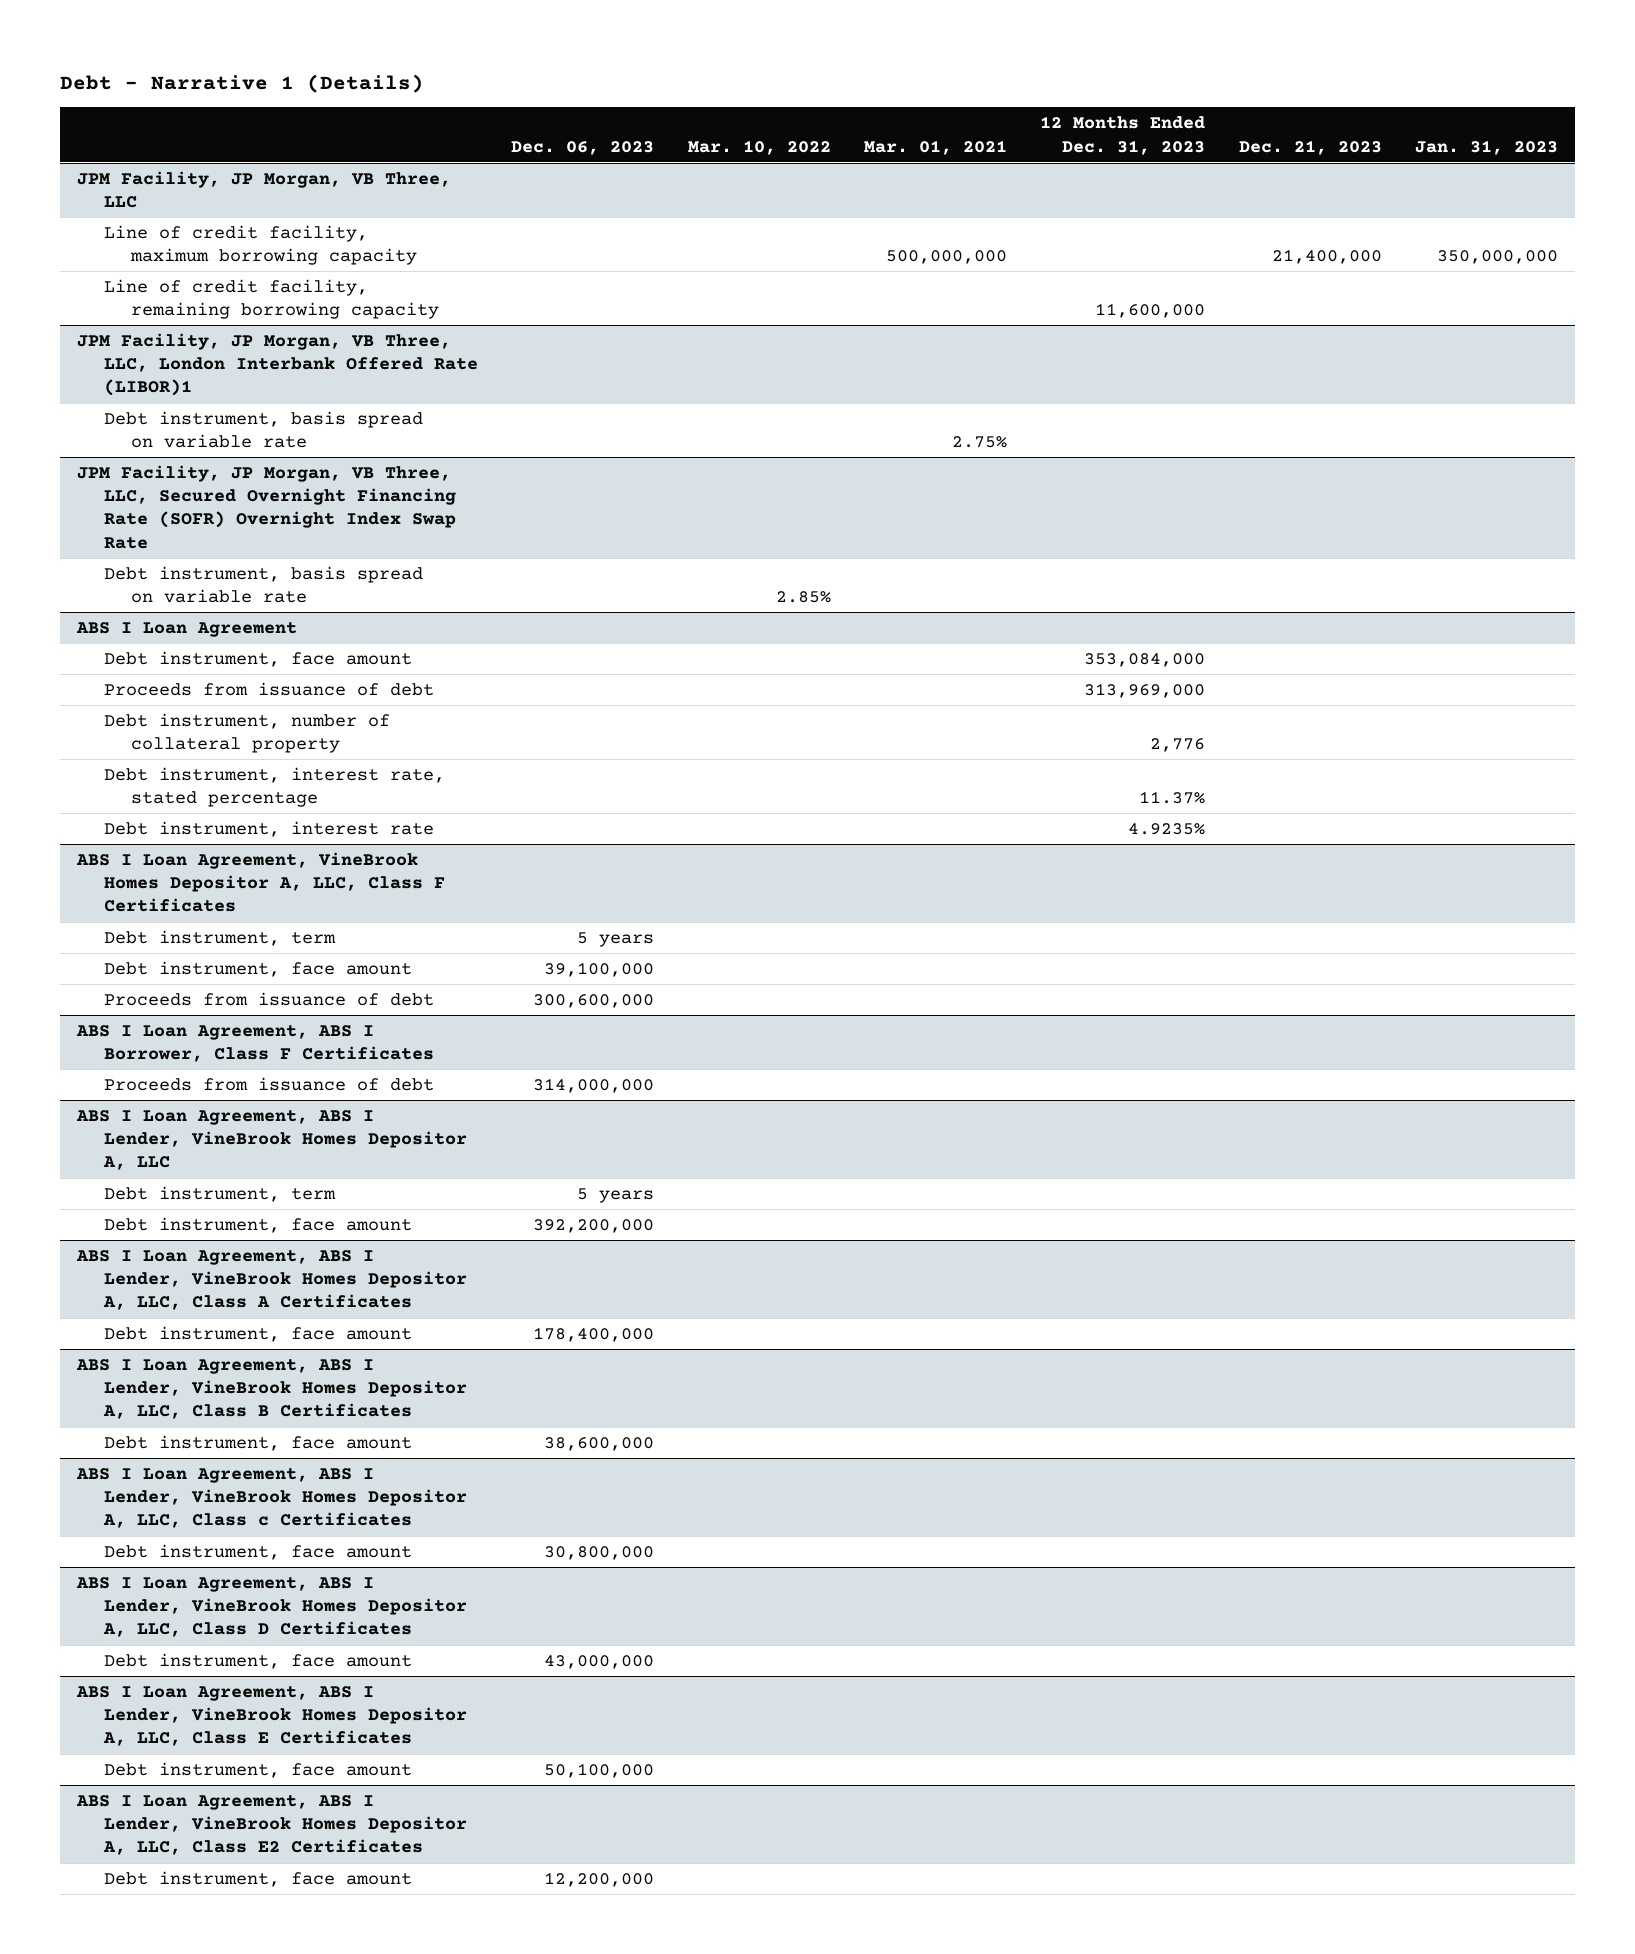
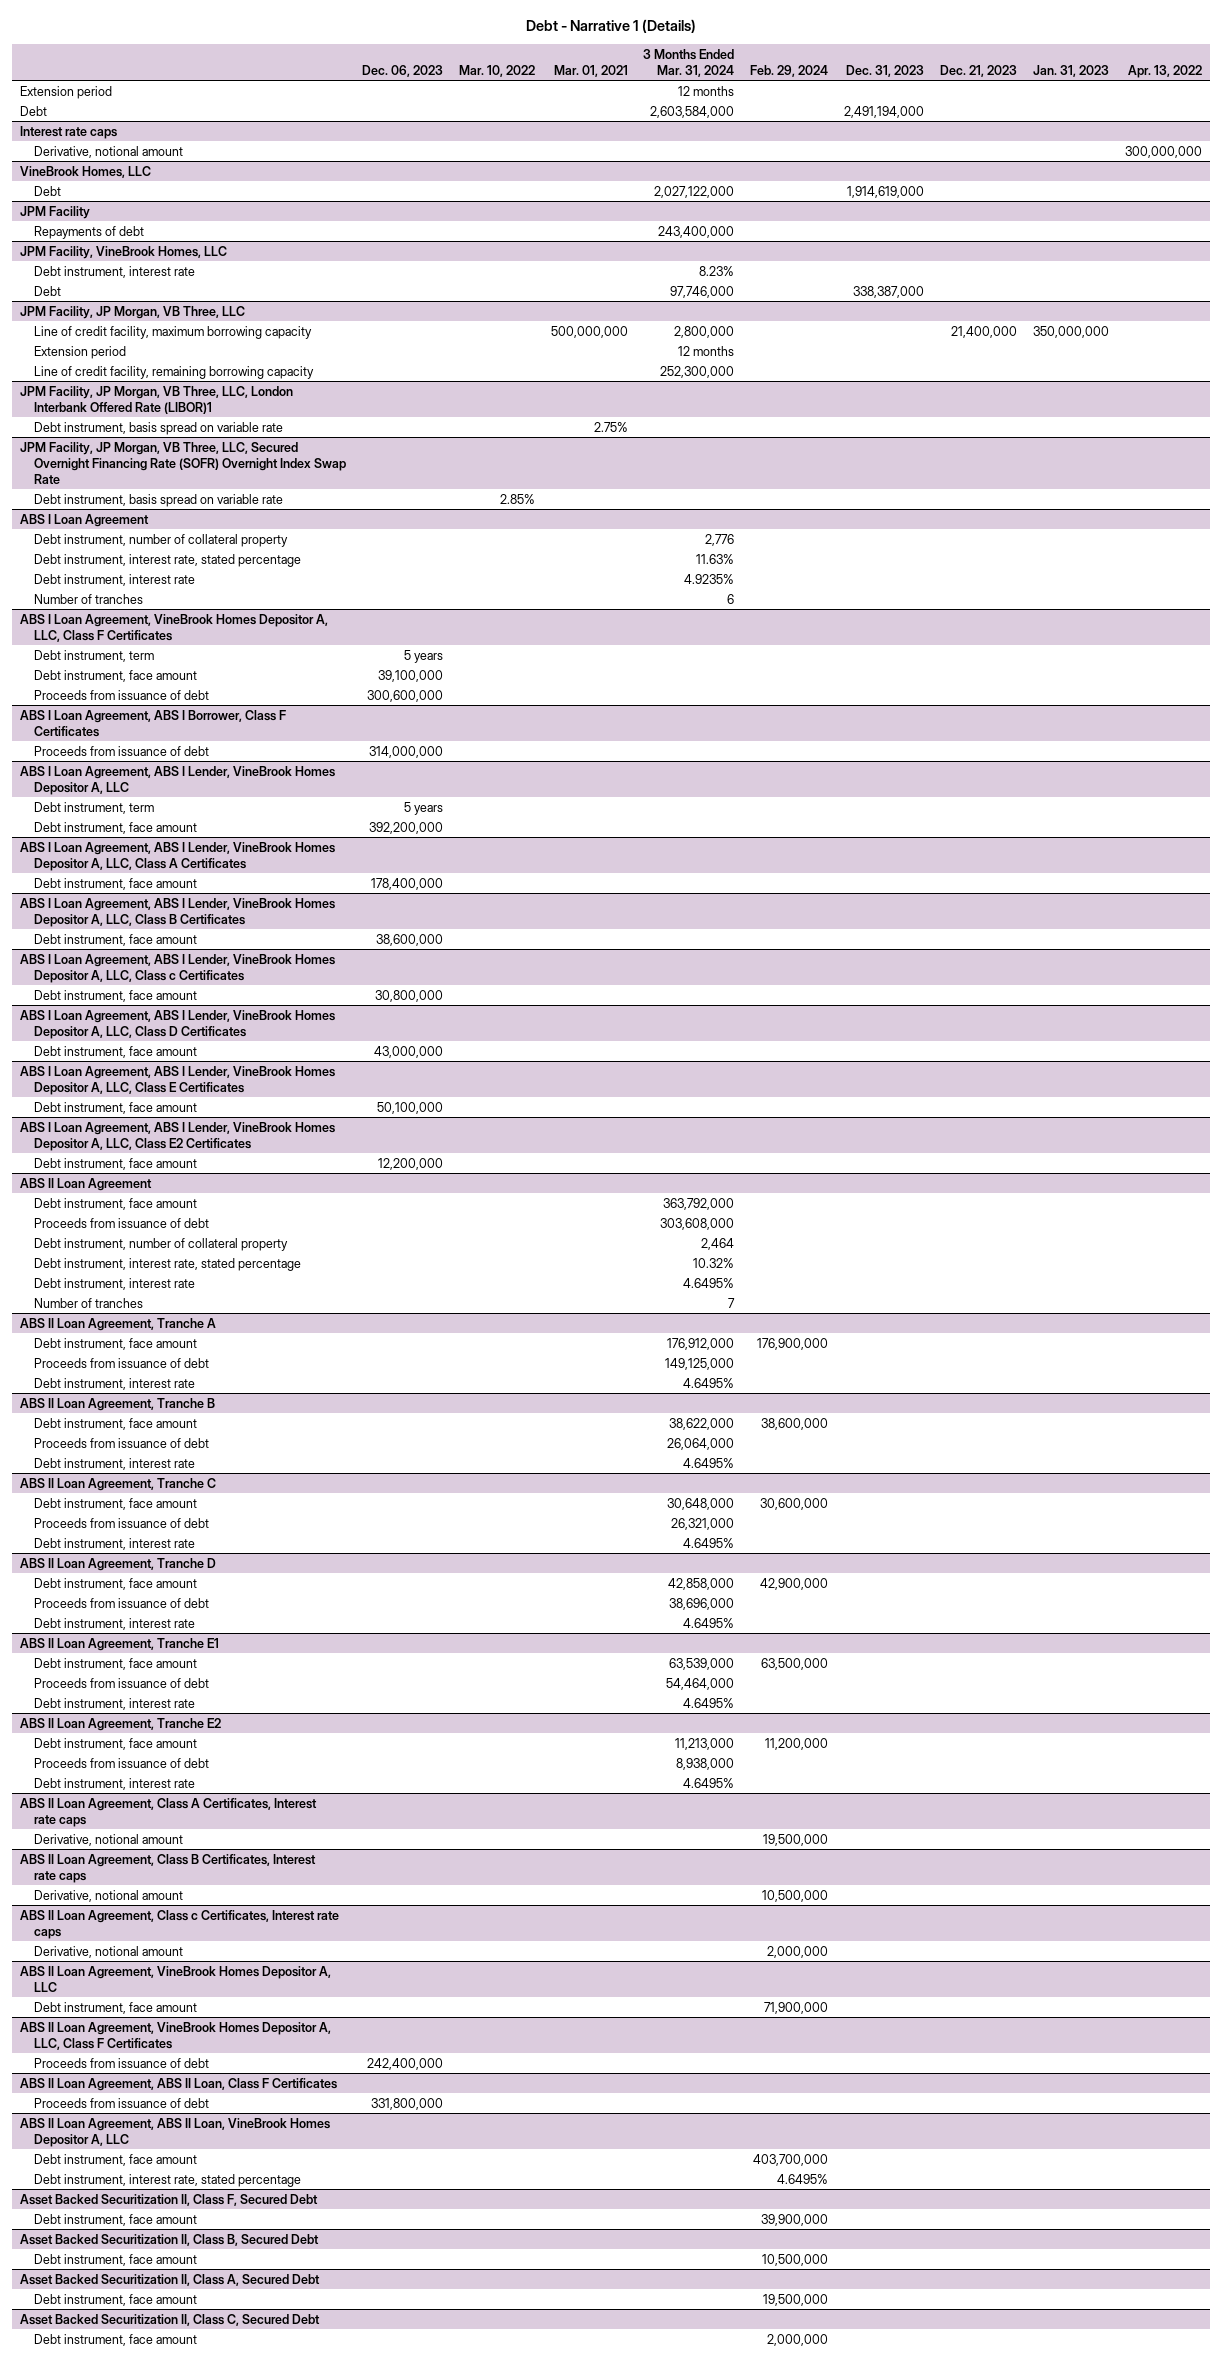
[1040,116,1206,155] 12 Months Ended Dec. 31, 2023 -> none
none -> [643,48,735,77] 3 Months Ended Mar. 31, 2024
none -> [750,64,829,77] Feb. 29, 2024
none -> [846,64,925,77] Dec. 31, 2023
none -> [1127,64,1202,78] Apr. 13, 2022
none -> [19,85,112,99] Extension period
none -> [19,105,47,116] Debt
none -> [19,125,117,139] Interest rate caps
none -> [33,145,183,158] Derivative, notional amount
none -> [19,165,151,178] VineBrook Homes, LLC
none -> [33,185,61,196] Debt
none -> [19,205,90,219] JPM Facility
none -> [33,225,144,239] Repayments of debt
none -> [19,245,227,259] JPM Facility, VineBrook Homes, LLC
none -> [33,265,195,278] Debt instrument, interest rate
none -> [33,285,61,296] Debt
none -> [33,345,126,359] Extension period
[103,650,412,667] Debt instrument, face amount -> none
[103,681,434,696] Proceeds from issuance of debt -> none
none -> [33,593,143,604] Number of tranches
none -> [19,1177,152,1191] ABS II Loan Agreement
none -> [33,1197,197,1210] Debt instrument, face amount
none -> [33,1217,209,1228] Proceeds from issuance of debt
none -> [33,1237,288,1251] Debt instrument, number of collateral property
none -> [33,1257,301,1271] Debt instrument, interest rate, stated percentage
none -> [33,1277,195,1290] Debt instrument, interest rate
none -> [33,1297,143,1308] Number of tranches
none -> [19,1317,216,1331] ABS II Loan Agreement, Tranche A
none -> [33,1337,197,1350] Debt instrument, face amount
none -> [33,1357,209,1368] Proceeds from issuance of debt
none -> [33,1377,195,1390] Debt instrument, interest rate
none -> [19,1397,215,1411] ABS II Loan Agreement, Tranche B
none -> [33,1417,197,1430] Debt instrument, face amount
none -> [33,1437,209,1448] Proceeds from issuance of debt
none -> [33,1457,195,1470] Debt instrument, interest rate
none -> [19,1477,216,1491] ABS II Loan Agreement, Tranche C
none -> [33,1497,197,1510] Debt instrument, face amount
none -> [33,1517,209,1528] Proceeds from issuance of debt
none -> [33,1537,195,1550] Debt instrument, interest rate
none -> [19,1557,216,1571] ABS II Loan Agreement, Tranche D
none -> [33,1577,197,1590] Debt instrument, face amount
none -> [33,1597,209,1608] Proceeds from issuance of debt
none -> [33,1617,195,1630] Debt instrument, interest rate
none -> [19,1637,219,1651] ABS II Loan Agreement, Tranche E1
none -> [33,1657,197,1670] Debt instrument, face amount
none -> [33,1677,209,1688] Proceeds from issuance of debt
none -> [33,1697,195,1710] Debt instrument, interest rate
none -> [19,1717,221,1731] ABS II Loan Agreement, Tranche E2
none -> [33,1737,197,1750] Debt instrument, face amount
none -> [33,1757,209,1768] Proceeds from issuance of debt
none -> [33,1777,195,1790] Debt instrument, interest rate
none -> [19,1797,317,1827] ABS II Loan Agreement, Class A Certificates, Interest rate caps
none -> [33,1833,183,1846] Derivative, notional amount
none -> [19,1853,316,1883] ABS II Loan Agreement, Class B Certificates, Interest rate caps
none -> [33,1889,183,1902] Derivative, notional amount
none -> [19,1909,339,1939] ABS II Loan Agreement, Class c Certificates, Interest rate caps
none -> [33,1945,183,1958] Derivative, notional amount
none -> [19,1965,331,1992] ABS II Loan Agreement, VineBrook Homes Depositor A, LLC
none -> [33,2001,197,2014] Debt instrument, face amount
none -> [19,2021,331,2050] ABS II Loan Agreement, VineBrook Homes Depositor A, LLC, Class F Certificates
none -> [33,2057,209,2068] Proceeds from issuance of debt
none -> [19,2077,337,2091] ABS II Loan Agreement, ABS II Loan, Class F Certificates
none -> [33,2097,209,2108] Proceeds from issuance of debt
none -> [19,2117,330,2147] ABS II Loan Agreement, ABS II Loan, VineBrook Homes Depositor A, LLC
none -> [33,2153,197,2166] Debt instrument, face amount
none -> [33,2173,301,2187] Debt instrument, interest rate, stated percentage
none -> [19,2193,318,2206] Asset Backed Securitization II, Class F, Secured Debt
none -> [33,2213,197,2226] Debt instrument, face amount
none -> [19,2233,319,2246] Asset Backed Securitization II, Class B, Secured Debt
none -> [33,2253,197,2266] Debt instrument, face amount
none -> [19,2273,320,2286] Asset Backed Securitization II, Class A, Secured Debt
none -> [33,2293,197,2306] Debt instrument, face amount
none -> [19,2313,320,2326] Asset Backed Securitization II, Class C, Secured Debt
none -> [33,2333,197,2346] Debt instrument, face amount

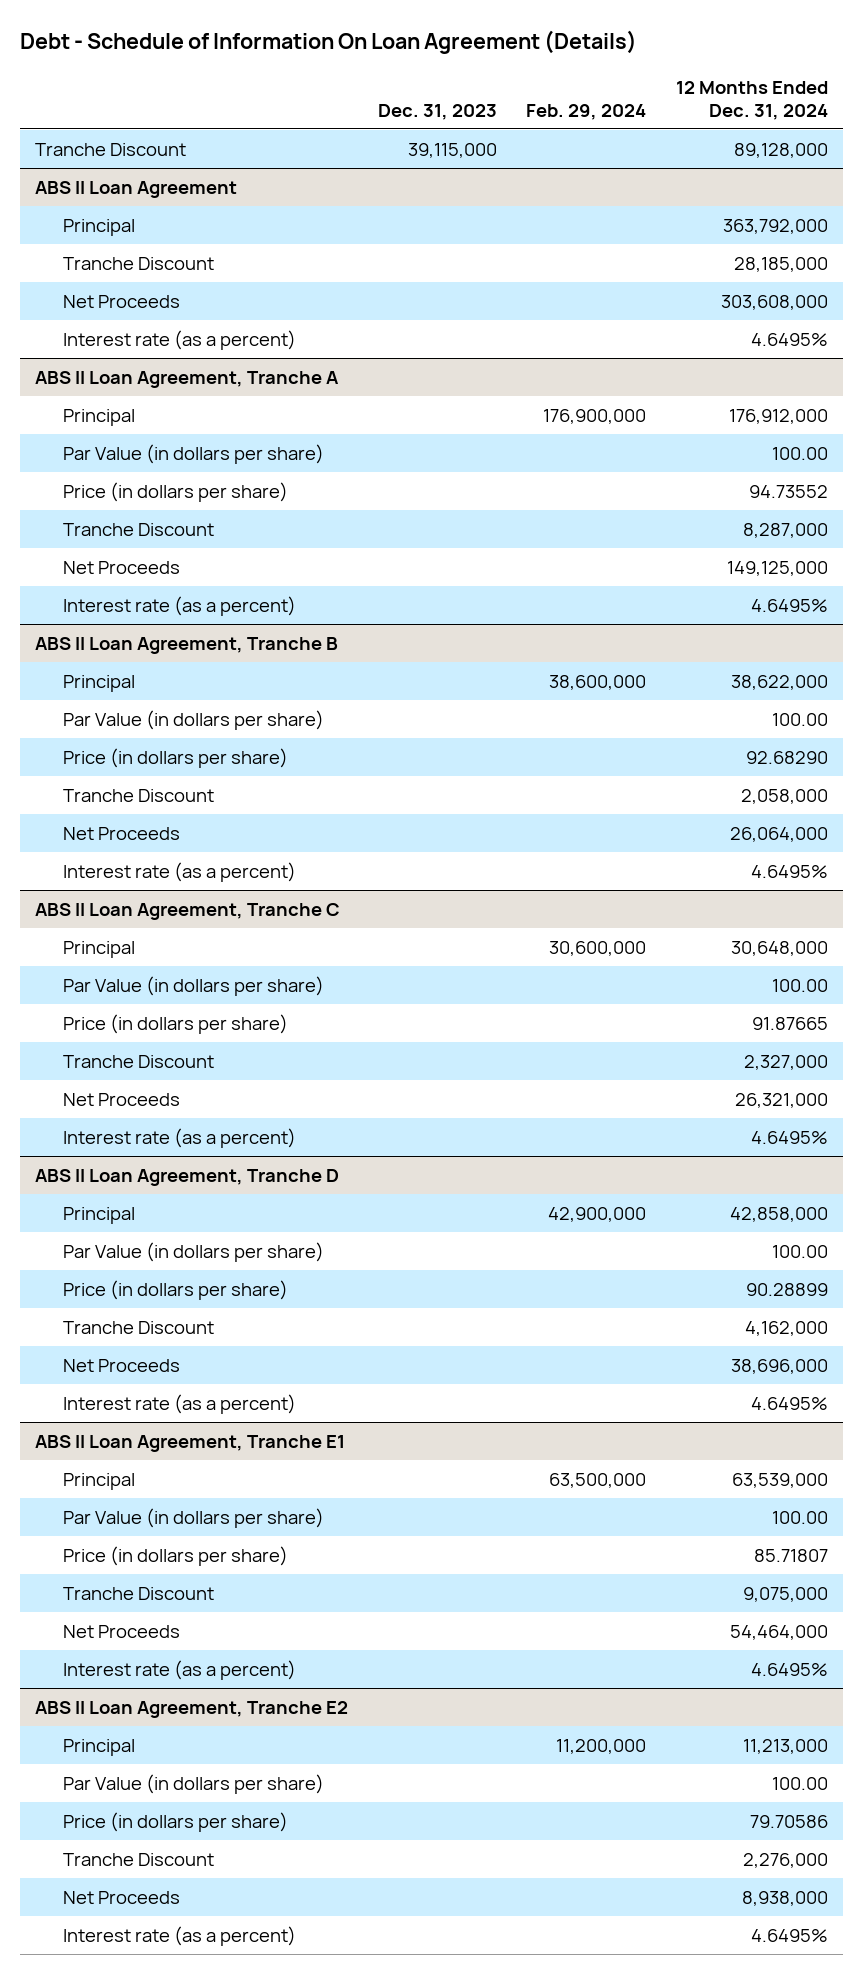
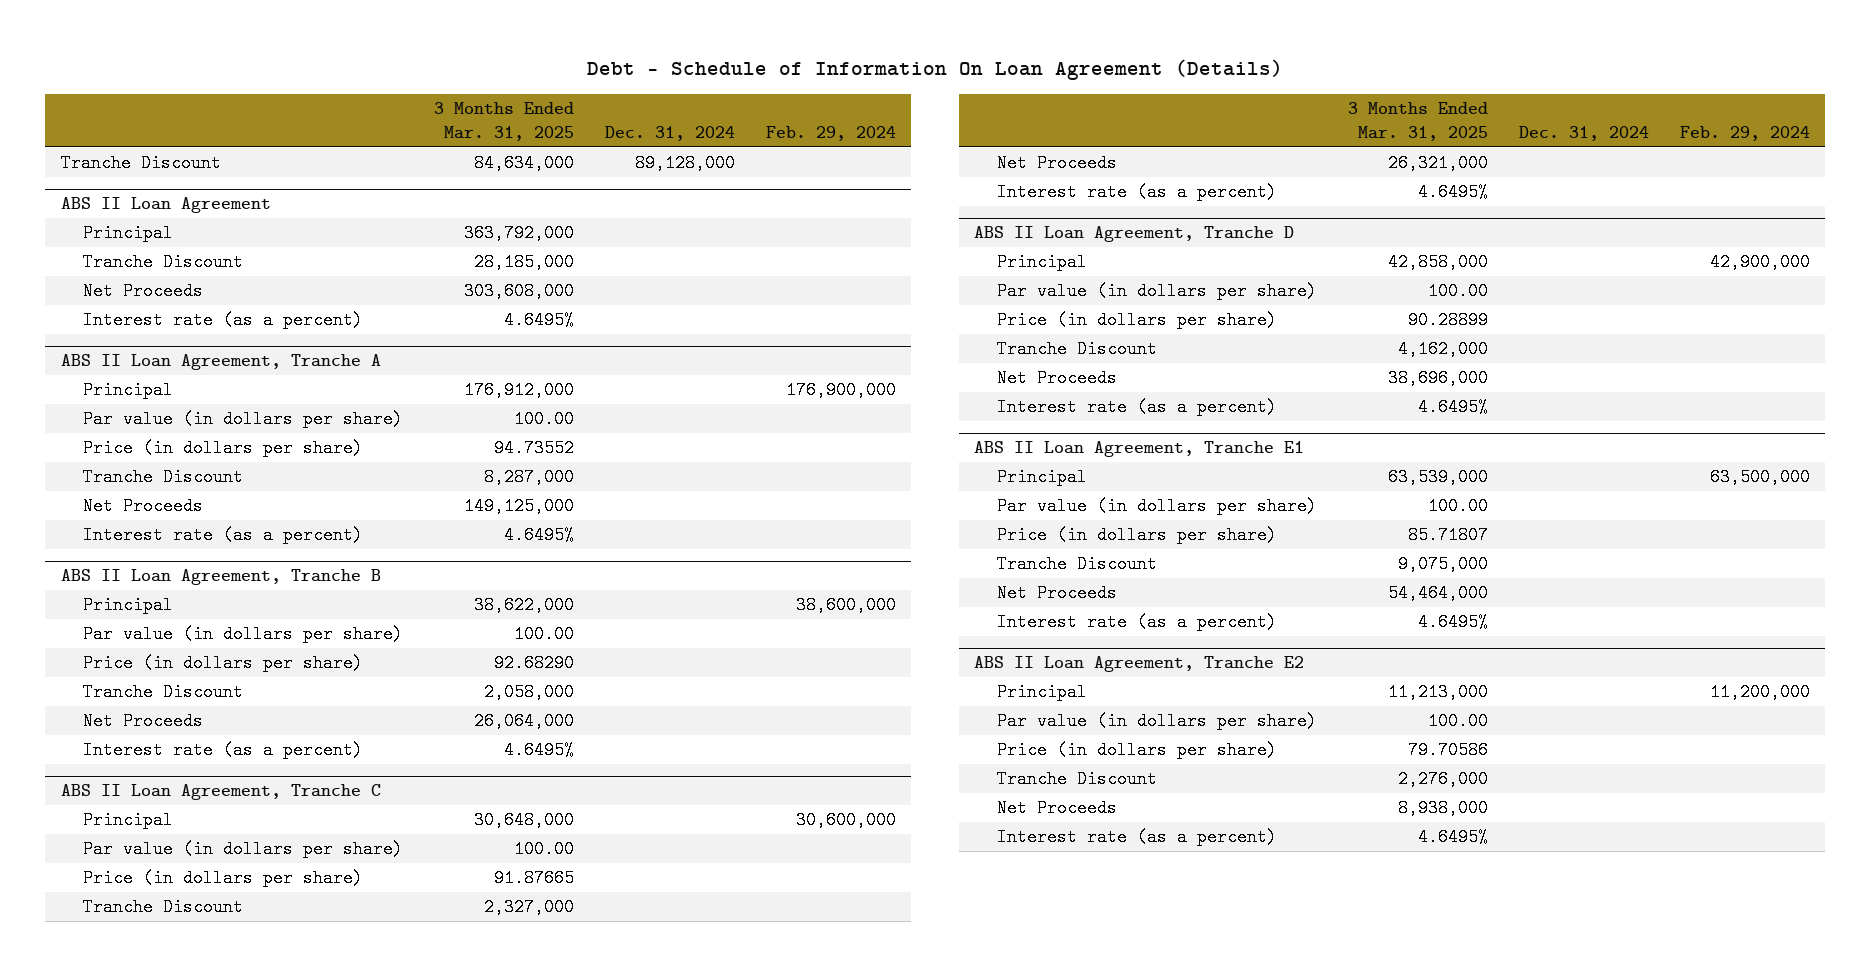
[377,103,497,120] Dec. 31, 2023 -> none
[675,80,828,120] 12 Months Ended Dec. 31, 2024 -> none
none -> [434,102,575,142] 3 Months Ended Mar. 31, 2025
none -> [605,126,736,142] Dec. 31, 2024
[63,443,325,464] Par Value (in dollars per share) -> [83,410,404,429] Par value (in dollars per share)
[63,709,325,730] Par Value (in dollars per share) -> [83,625,404,644] Par value (in dollars per share)
[63,975,325,996] Par Value (in dollars per share) -> [83,840,404,859] Par value (in dollars per share)
[63,1241,325,1262] Par Value (in dollars per share) -> [996,282,1317,301] Par value (in dollars per share)
[63,1507,325,1528] Par Value (in dollars per share) -> [996,497,1317,516] Par value (in dollars per share)
[63,1773,325,1794] Par Value (in dollars per share) -> [996,712,1317,731] Par value (in dollars per share)

